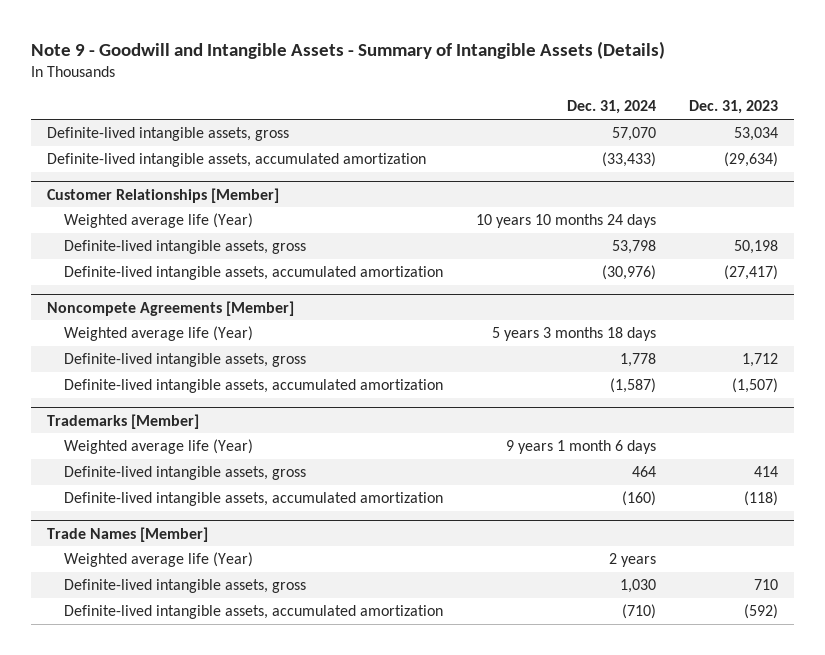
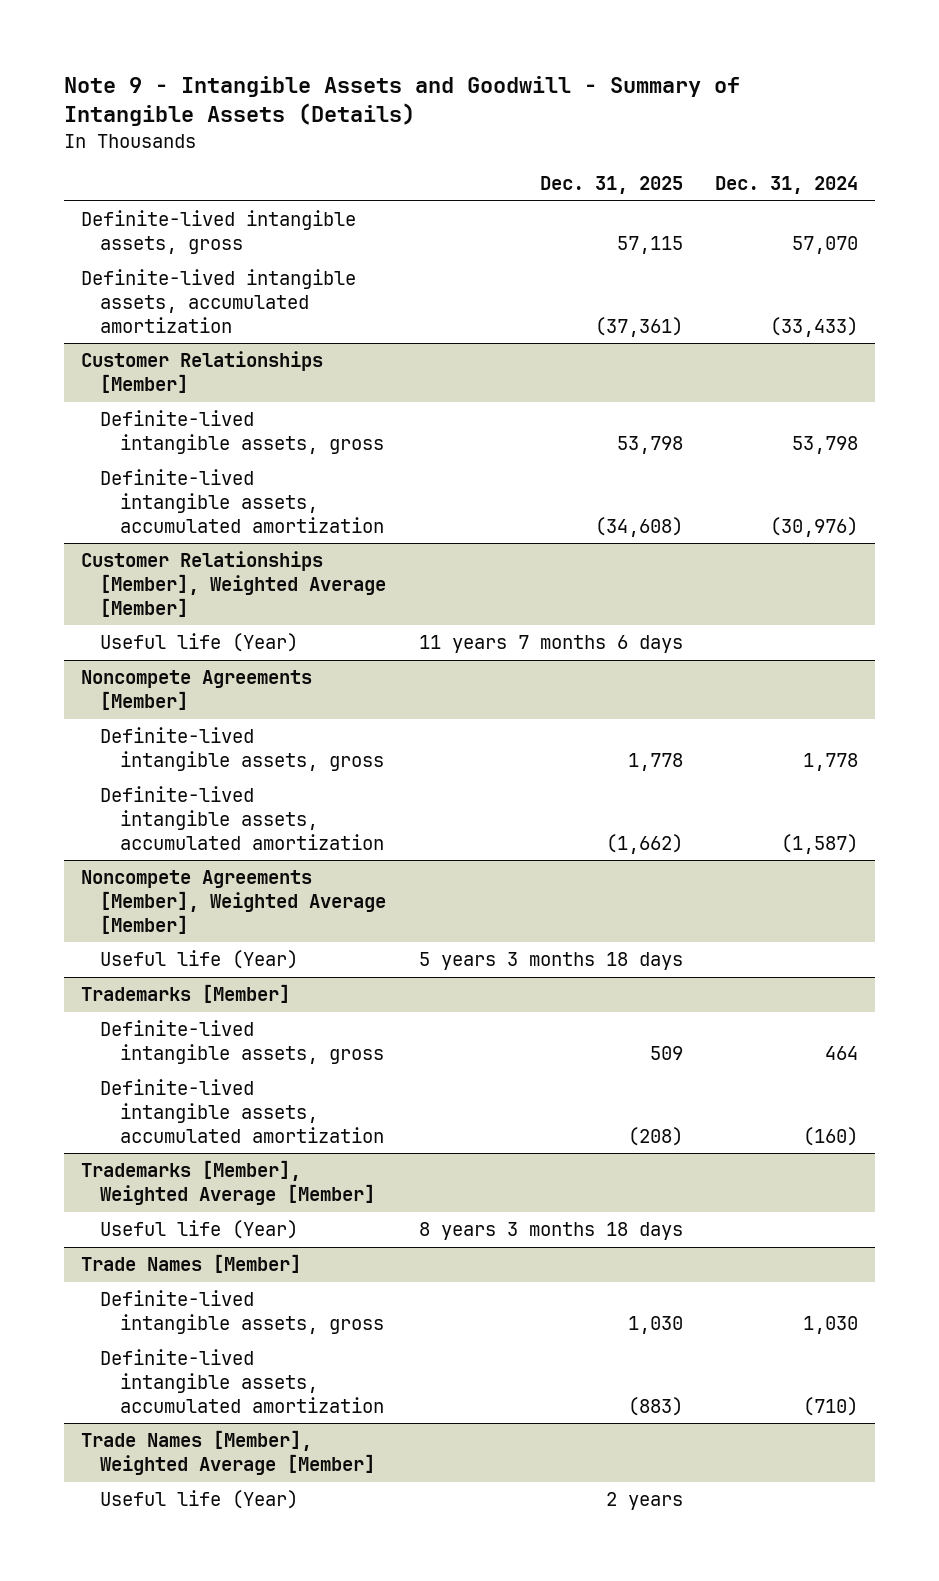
[30,40,665,59] Note 9 - Goodwill and Intangible Assets - Summary of Intangible Assets (Details) -> [64,76,741,127] Note 9 - Intangible Assets and Goodwill - Summary of Intangible Assets (Details)
[688,100,778,115] Dec. 31, 2023 -> none
none -> [539,176,683,195] Dec. 31, 2025
[63,213,253,229] Weighted average life (Year) -> none
none -> [80,551,387,617] Customer Relationships [Member], Weighted Average [Member]
none -> [100,633,299,653] Useful life (Year)
[63,326,253,342] Weighted average life (Year) -> none
none -> [80,870,387,934] Noncompete Agreements [Member], Weighted Average [Member]
none -> [100,950,299,970] Useful life (Year)
[63,439,253,455] Weighted average life (Year) -> none
none -> [80,1160,376,1205] Trademarks [Member], Weighted Average [Member]
none -> [100,1220,299,1240] Useful life (Year)
[63,552,253,568] Weighted average life (Year) -> none
none -> [80,1430,376,1475] Trade Names [Member], Weighted Average [Member]
none -> [100,1490,299,1510] Useful life (Year)

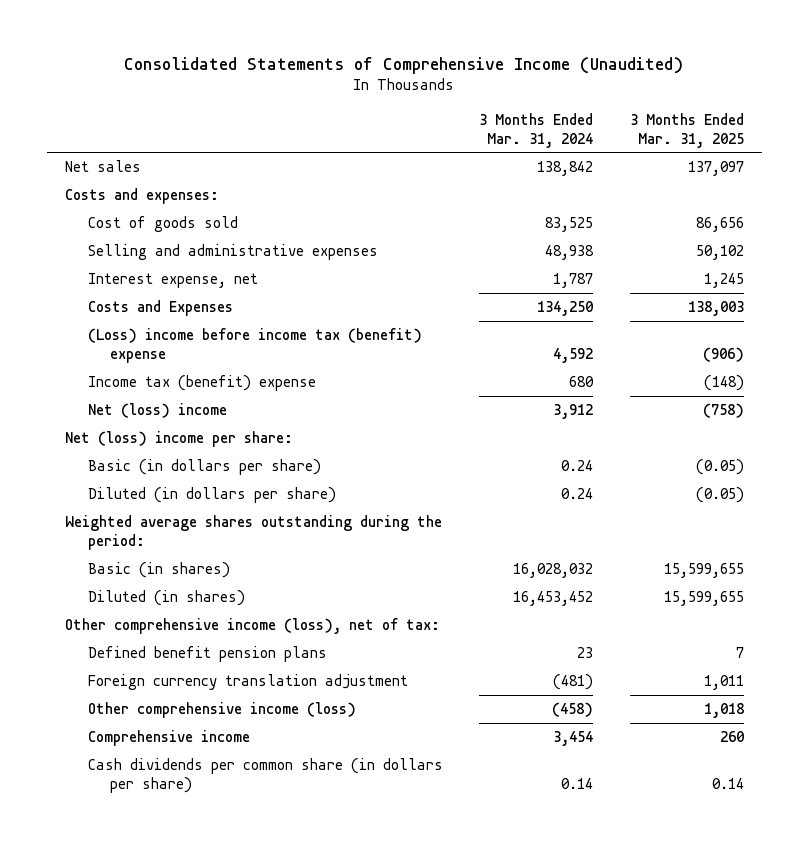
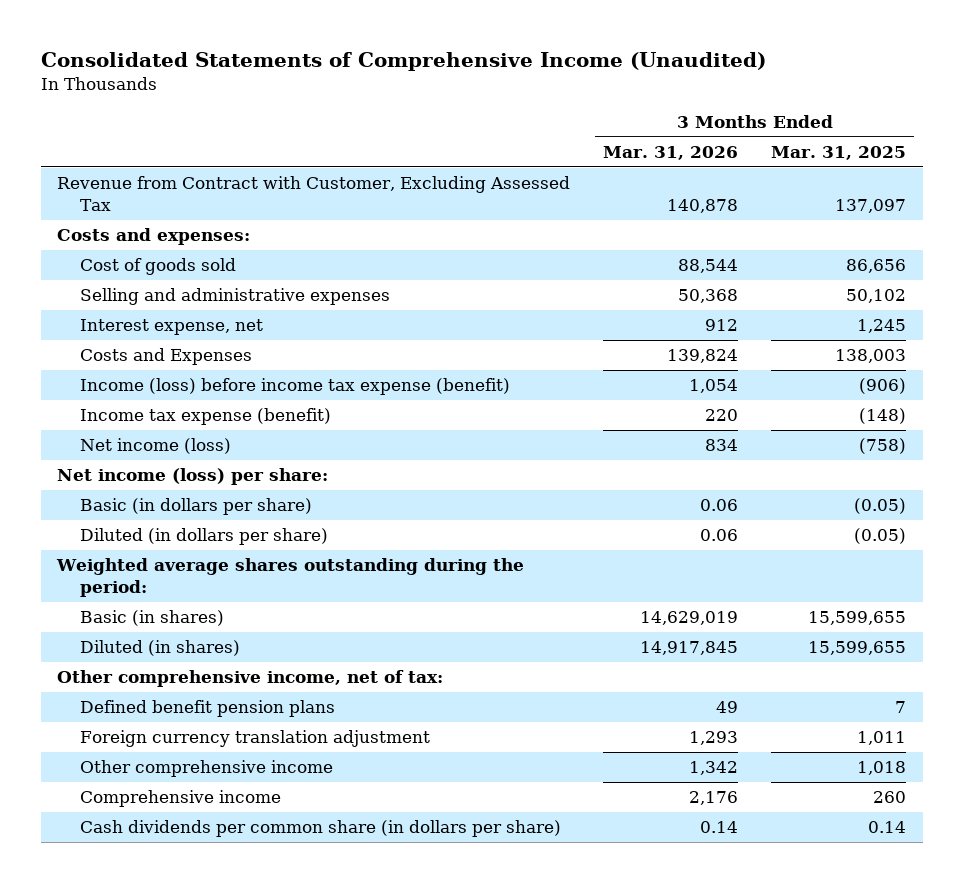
[479,112,594,148] 3 Months Ended Mar. 31, 2024 -> none
none -> [603,145,739,160] Mar. 31, 2026
[65,160,142,173] Net sales -> [57,176,571,211] Revenue from Contract with Customer, Excluding Assessed Tax
[87,328,422,364] (Loss) income before income tax (benefit) expense -> [80,378,511,396] Income (loss) before income tax expense (benefit)
[87,375,316,392] Income tax (benefit) expense -> [80,408,332,426] Income tax expense (benefit)
[87,403,227,419] Net (loss) income -> [80,438,232,455] Net income (loss)
[65,431,294,448] Net (loss) income per share: -> [57,468,329,486] Net income (loss) per share:
[65,618,441,635] Other comprehensive income (loss), net of tax: -> [57,670,444,688] Other comprehensive income, net of tax:
[87,702,356,719] Other comprehensive income (loss) -> [80,760,334,778] Other comprehensive income

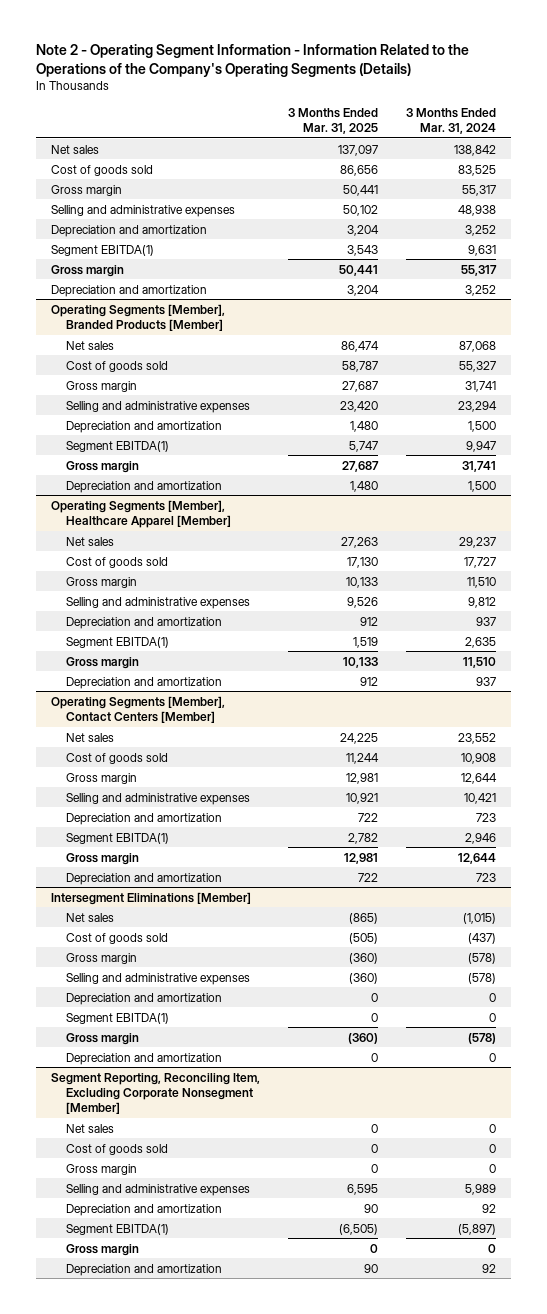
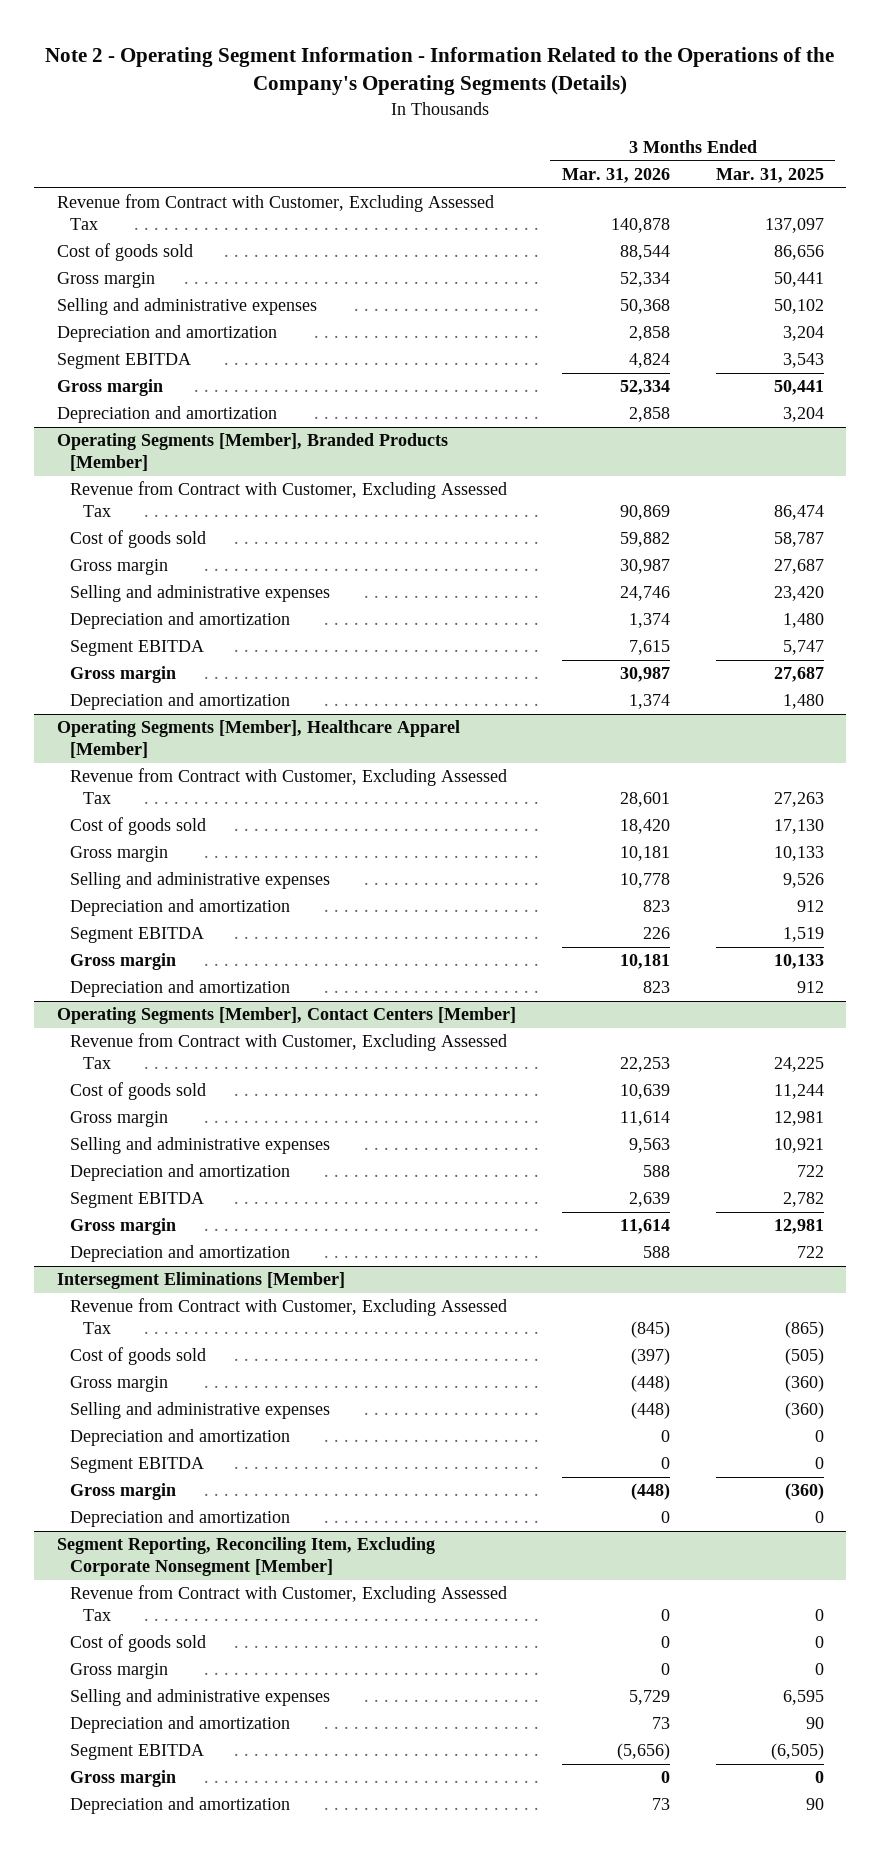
[406,107,497,134] 3 Months Ended Mar. 31, 2024 -> none
none -> [561,167,670,183] Mar. 31, 2026
[50,144,99,154] Net sales -> [56,194,494,231] Revenue from Contract with Customer, Excluding Assessed Tax
[50,244,154,256] Segment EBITDA(1) -> [56,353,191,370] Segment EBITDA
[66,340,115,350] Net sales -> [69,481,507,518] Revenue from Contract with Customer, Excluding Assessed Tax
[66,440,170,452] Segment EBITDA(1) -> [69,640,204,657] Segment EBITDA
[66,536,115,546] Net sales -> [69,768,507,805] Revenue from Contract with Customer, Excluding Assessed Tax
[66,636,170,648] Segment EBITDA(1) -> [69,927,204,944] Segment EBITDA
[66,732,115,742] Net sales -> [69,1033,507,1070] Revenue from Contract with Customer, Excluding Assessed Tax
[66,832,170,844] Segment EBITDA(1) -> [69,1192,204,1209] Segment EBITDA
[66,912,115,922] Net sales -> [69,1298,507,1335] Revenue from Contract with Customer, Excluding Assessed Tax
[66,1012,170,1024] Segment EBITDA(1) -> [69,1457,204,1474] Segment EBITDA
[66,1123,115,1133] Net sales -> [69,1585,507,1622] Revenue from Contract with Customer, Excluding Assessed Tax
[66,1223,170,1235] Segment EBITDA(1) -> [69,1744,204,1761] Segment EBITDA

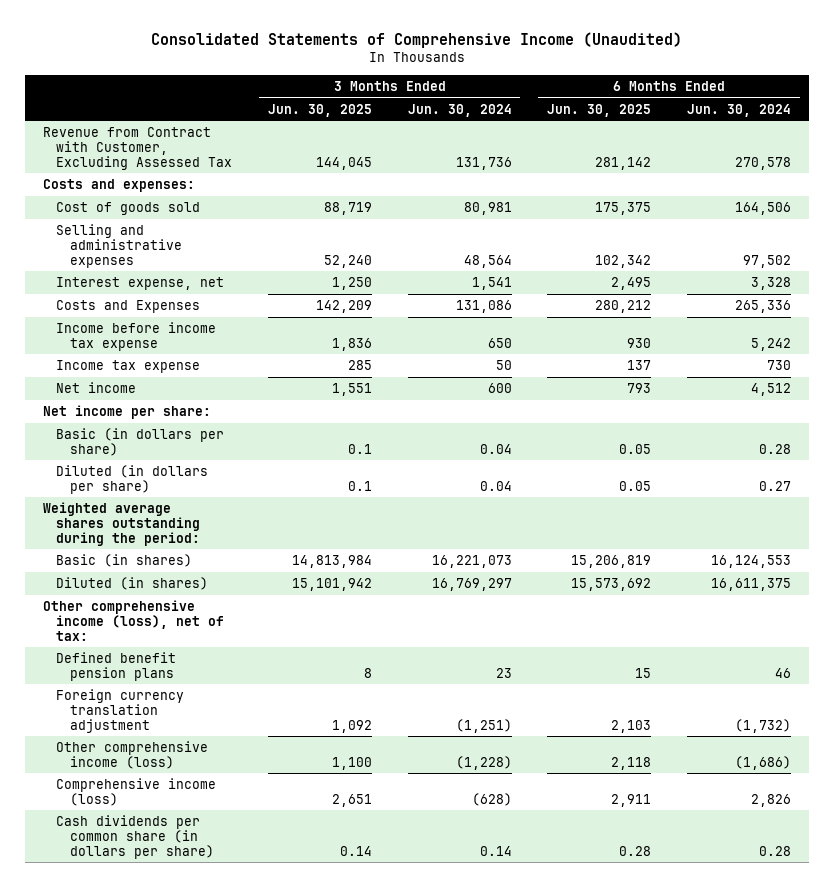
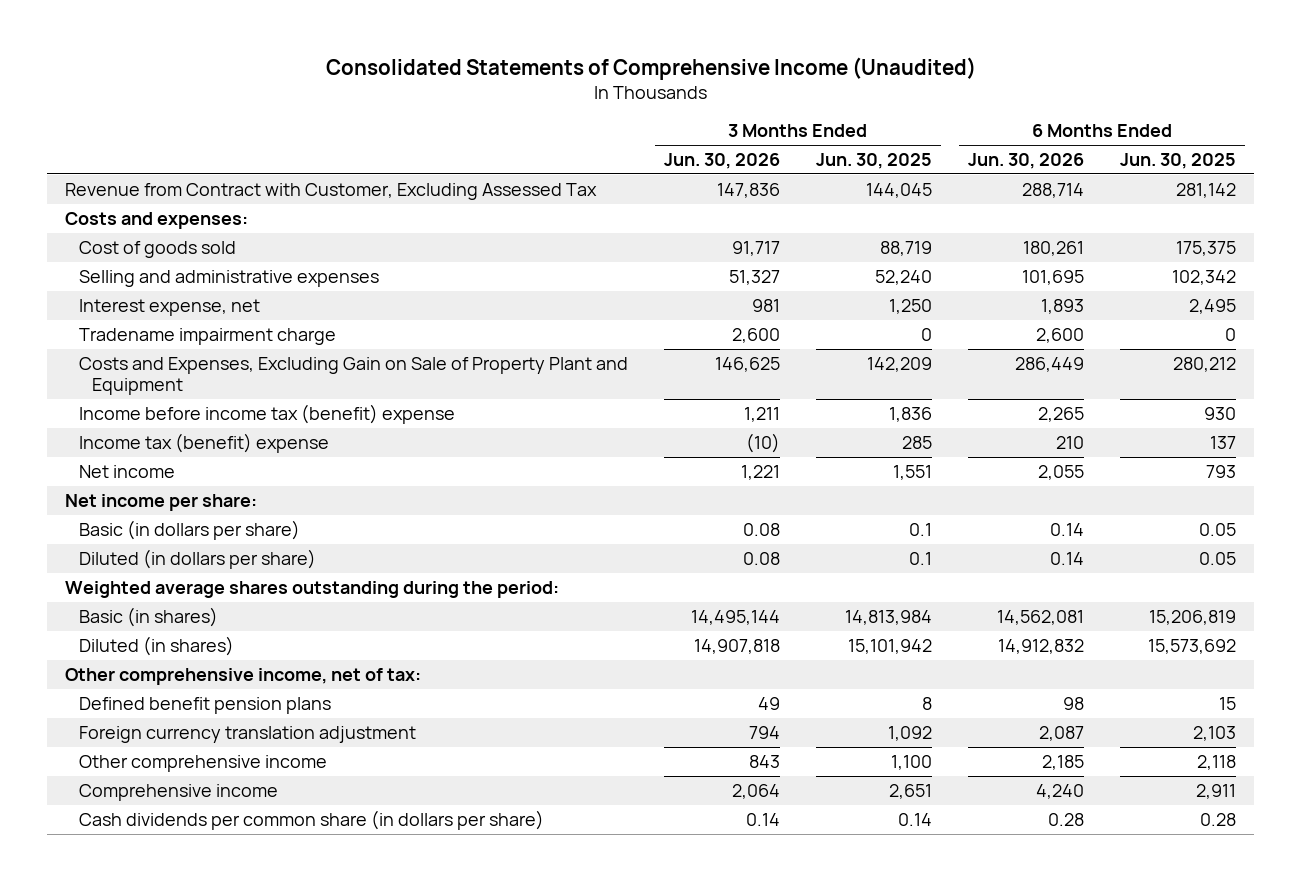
[407,103,512,117] Jun. 30, 2024 -> none
[686,103,791,117] Jun. 30, 2024 -> none
none -> [663,153,780,170] Jun. 30, 2026
none -> [967,153,1084,170] Jun. 30, 2026
none -> [78,327,336,345] Tradename impairment charge
[56,299,201,313] Costs and Expenses -> [78,356,628,396] Costs and Expenses, Excluding Gain on Sale of Property Plant and Equipment
[56,321,217,351] Income before income tax expense -> [78,403,455,424] Income before income tax (benefit) expense
[56,359,201,373] Income tax expense -> [78,432,329,453] Income tax (benefit) expense
[43,599,225,641] Other comprehensive income (loss), net of tax: -> [64,667,421,685] Other comprehensive income, net of tax:
[56,740,209,769] Other comprehensive income (loss) -> [78,754,327,772] Other comprehensive income
[56,777,217,806] Comprehensive income (loss) -> [78,783,278,801] Comprehensive income

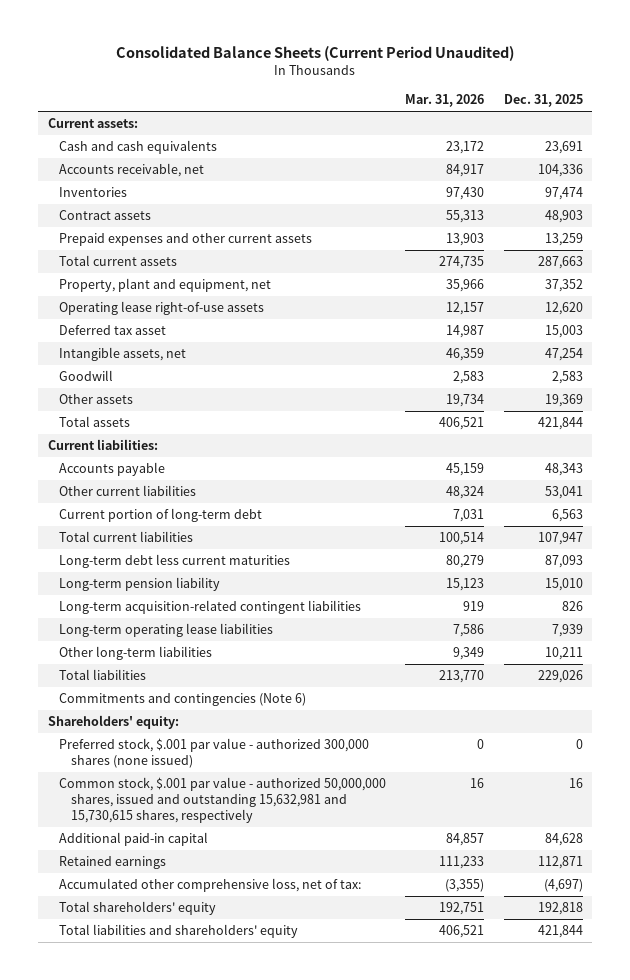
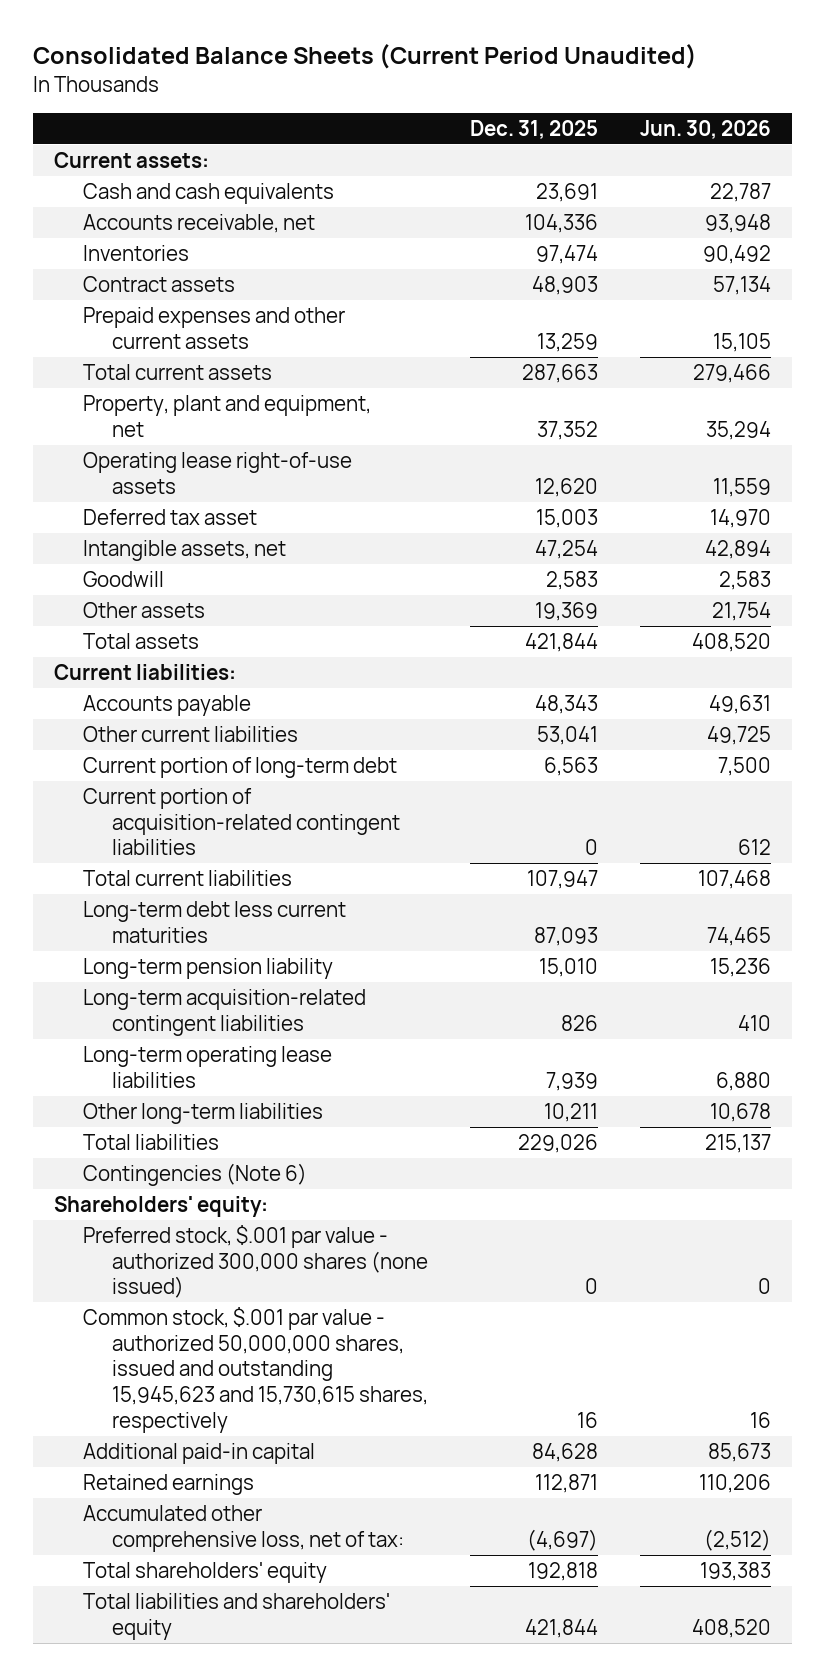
[405,94,485,108] Mar. 31, 2026 -> none
none -> [640,119,772,139] Jun. 30, 2026
none -> [82,788,401,856] Current portion of acquisition-related contingent liabilities
[59,693,307,707] Commitments and contingencies (Note 6) -> [82,1163,307,1187] Contingencies (Note 6)
[59,777,387,824] Common stock, $.001 par value - authorized 50,000,000 shares, issued and outstanding 15,632,981 and 15,730,615 shares, respectively -> [82,1307,429,1433] Common stock, $.001 par value - authorized 50,000,000 shares, issued and outstanding 15,945,623 and 15,730,615 shares, respectively

